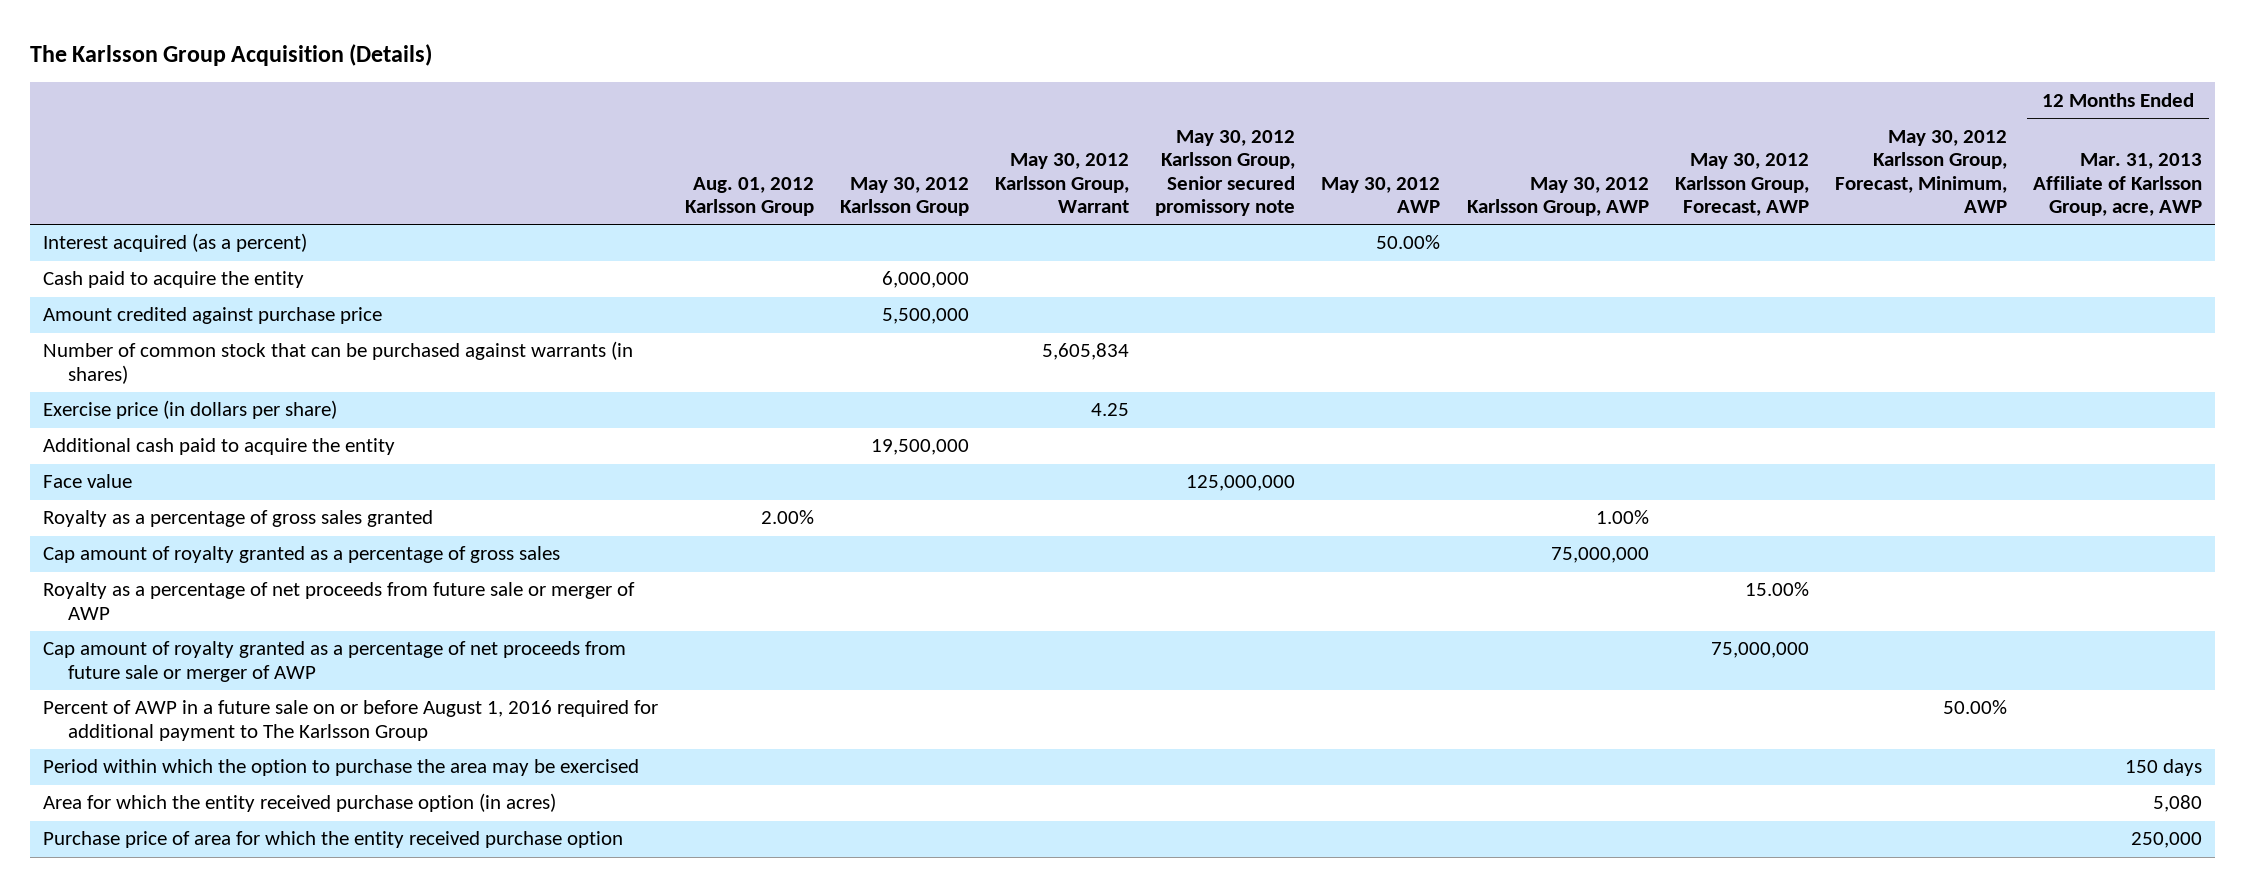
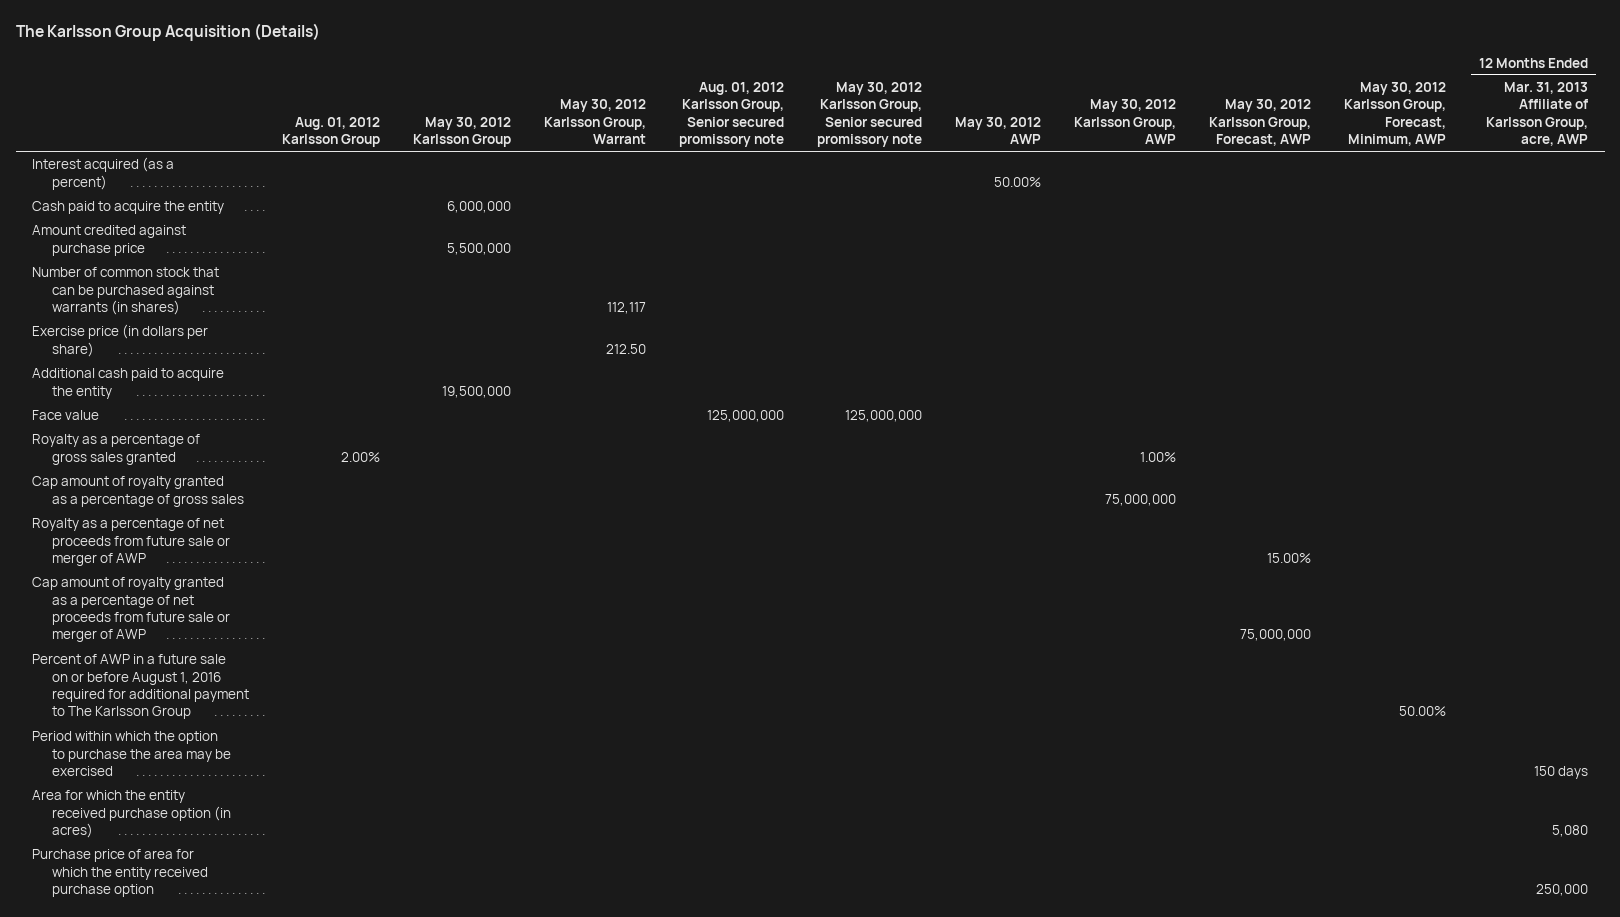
none -> [678,81,784,148] Aug. 01, 2012 Karlsson Group, Senior secured promissory note
[1041,343,1129,361] 5,605,834 -> [606,301,646,314] 112,117
[1090,403,1129,417] 4.25 -> [605,343,646,354] 212.50

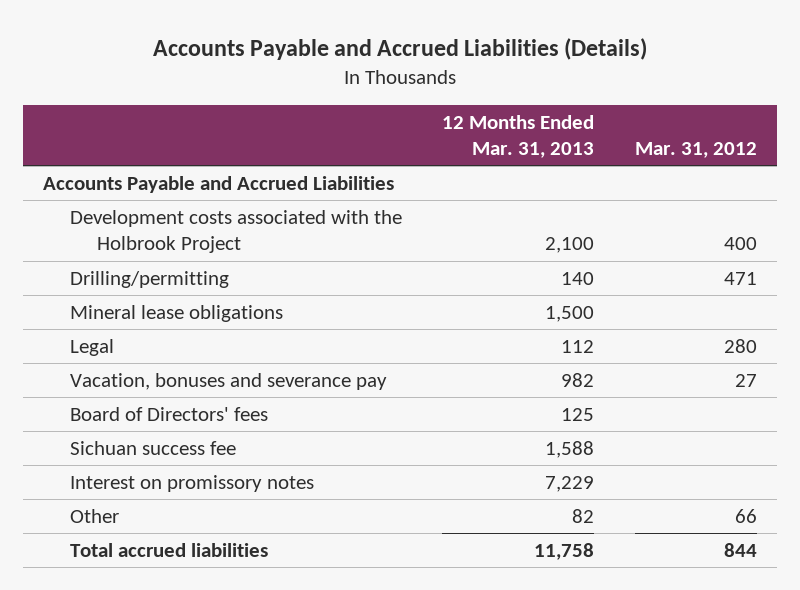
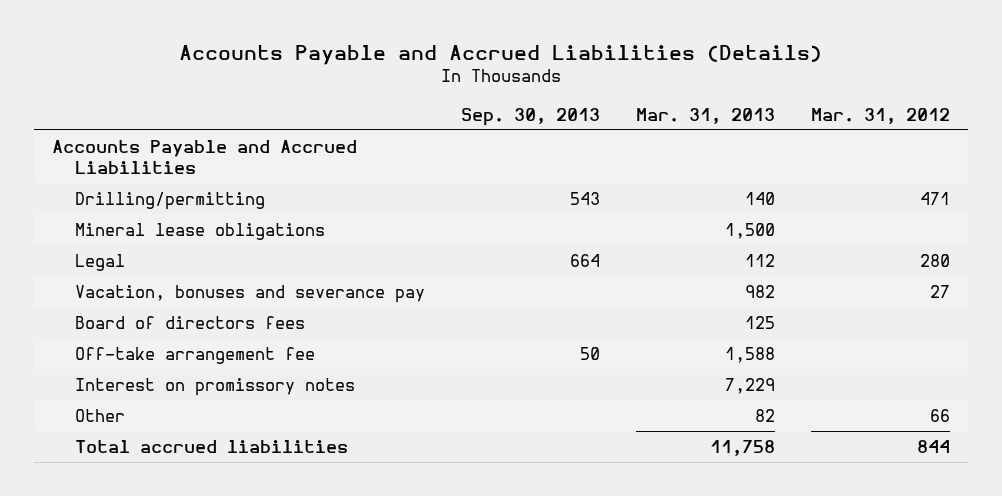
[442,114,595,159] 12 Months Ended Mar. 31, 2013 -> none
none -> [461,107,601,126] Sep. 30, 2013
none -> [636,107,776,124] Mar. 31, 2013
[69,209,402,254] Development costs associated with the Holbrook Project -> none
[69,440,236,455] Sichuan success fee -> none
[69,406,268,421] Board of Directors' fees -> [74,315,305,329] Board of directors fees
none -> [74,346,315,364] Off-take arrangement fee

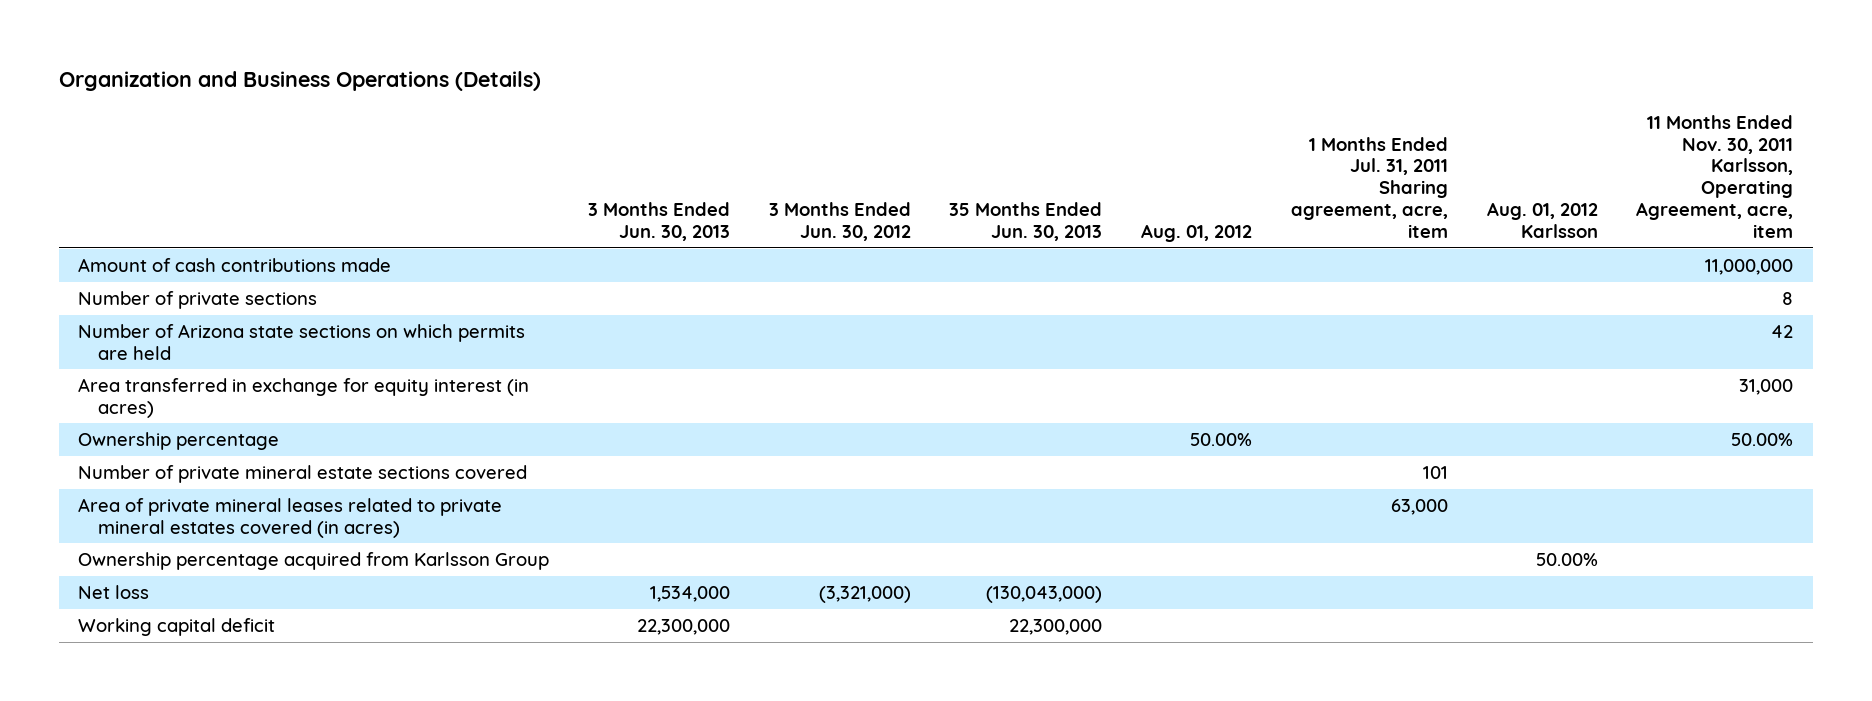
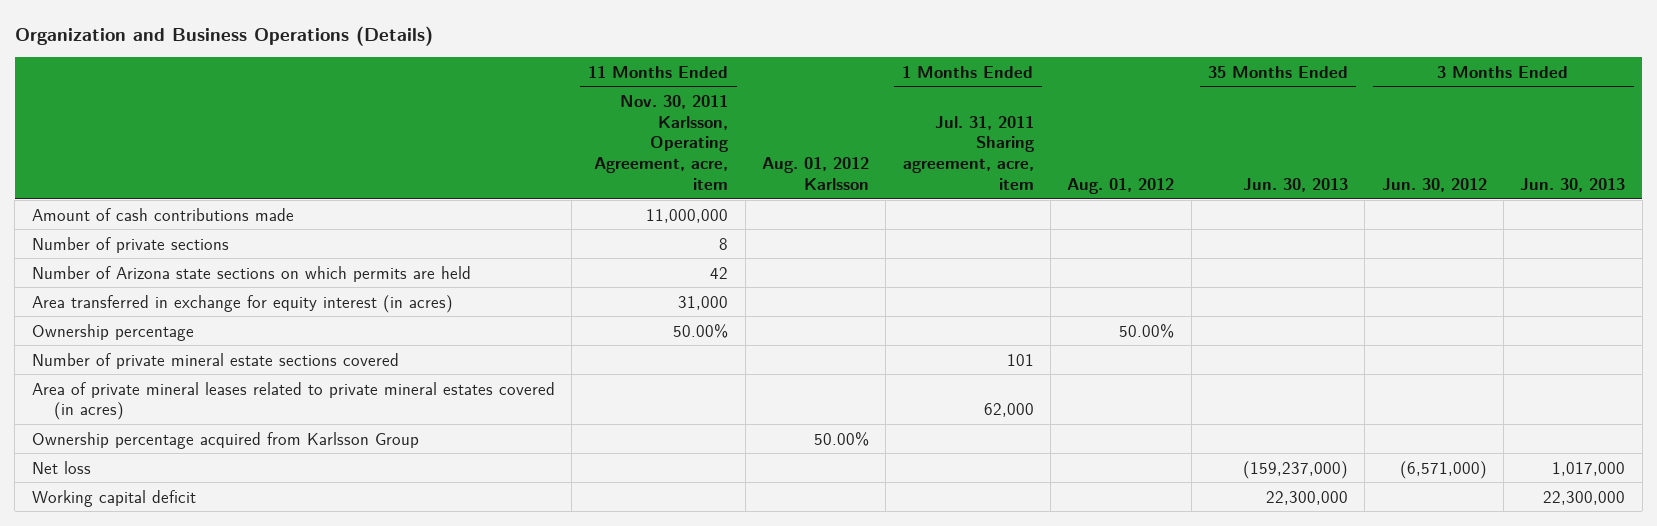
[1390,498,1448,515] 63,000 -> [983,403,1034,418] 62,000
[649,585,730,602] 1,534,000 -> [1552,461,1626,476] 1,017,000
[818,585,911,603] (3,321,000) -> [1399,460,1487,479] (6,571,000)
[986,585,1103,603] (130,043,000) -> [1242,460,1348,479] (159,237,000)

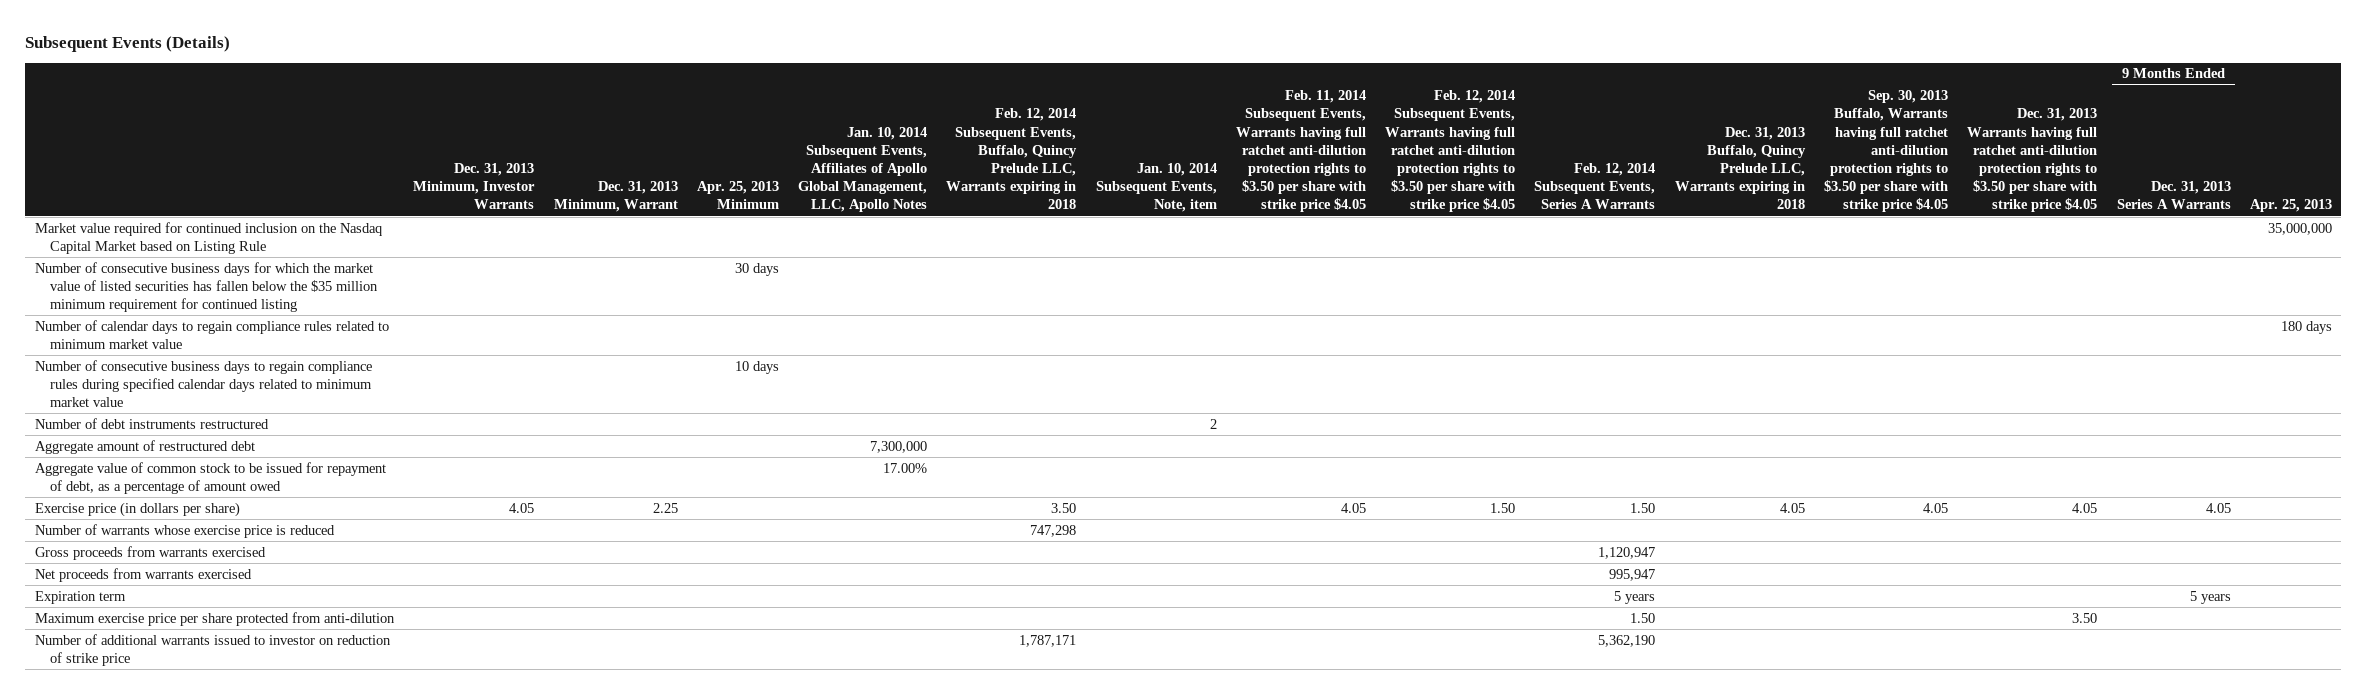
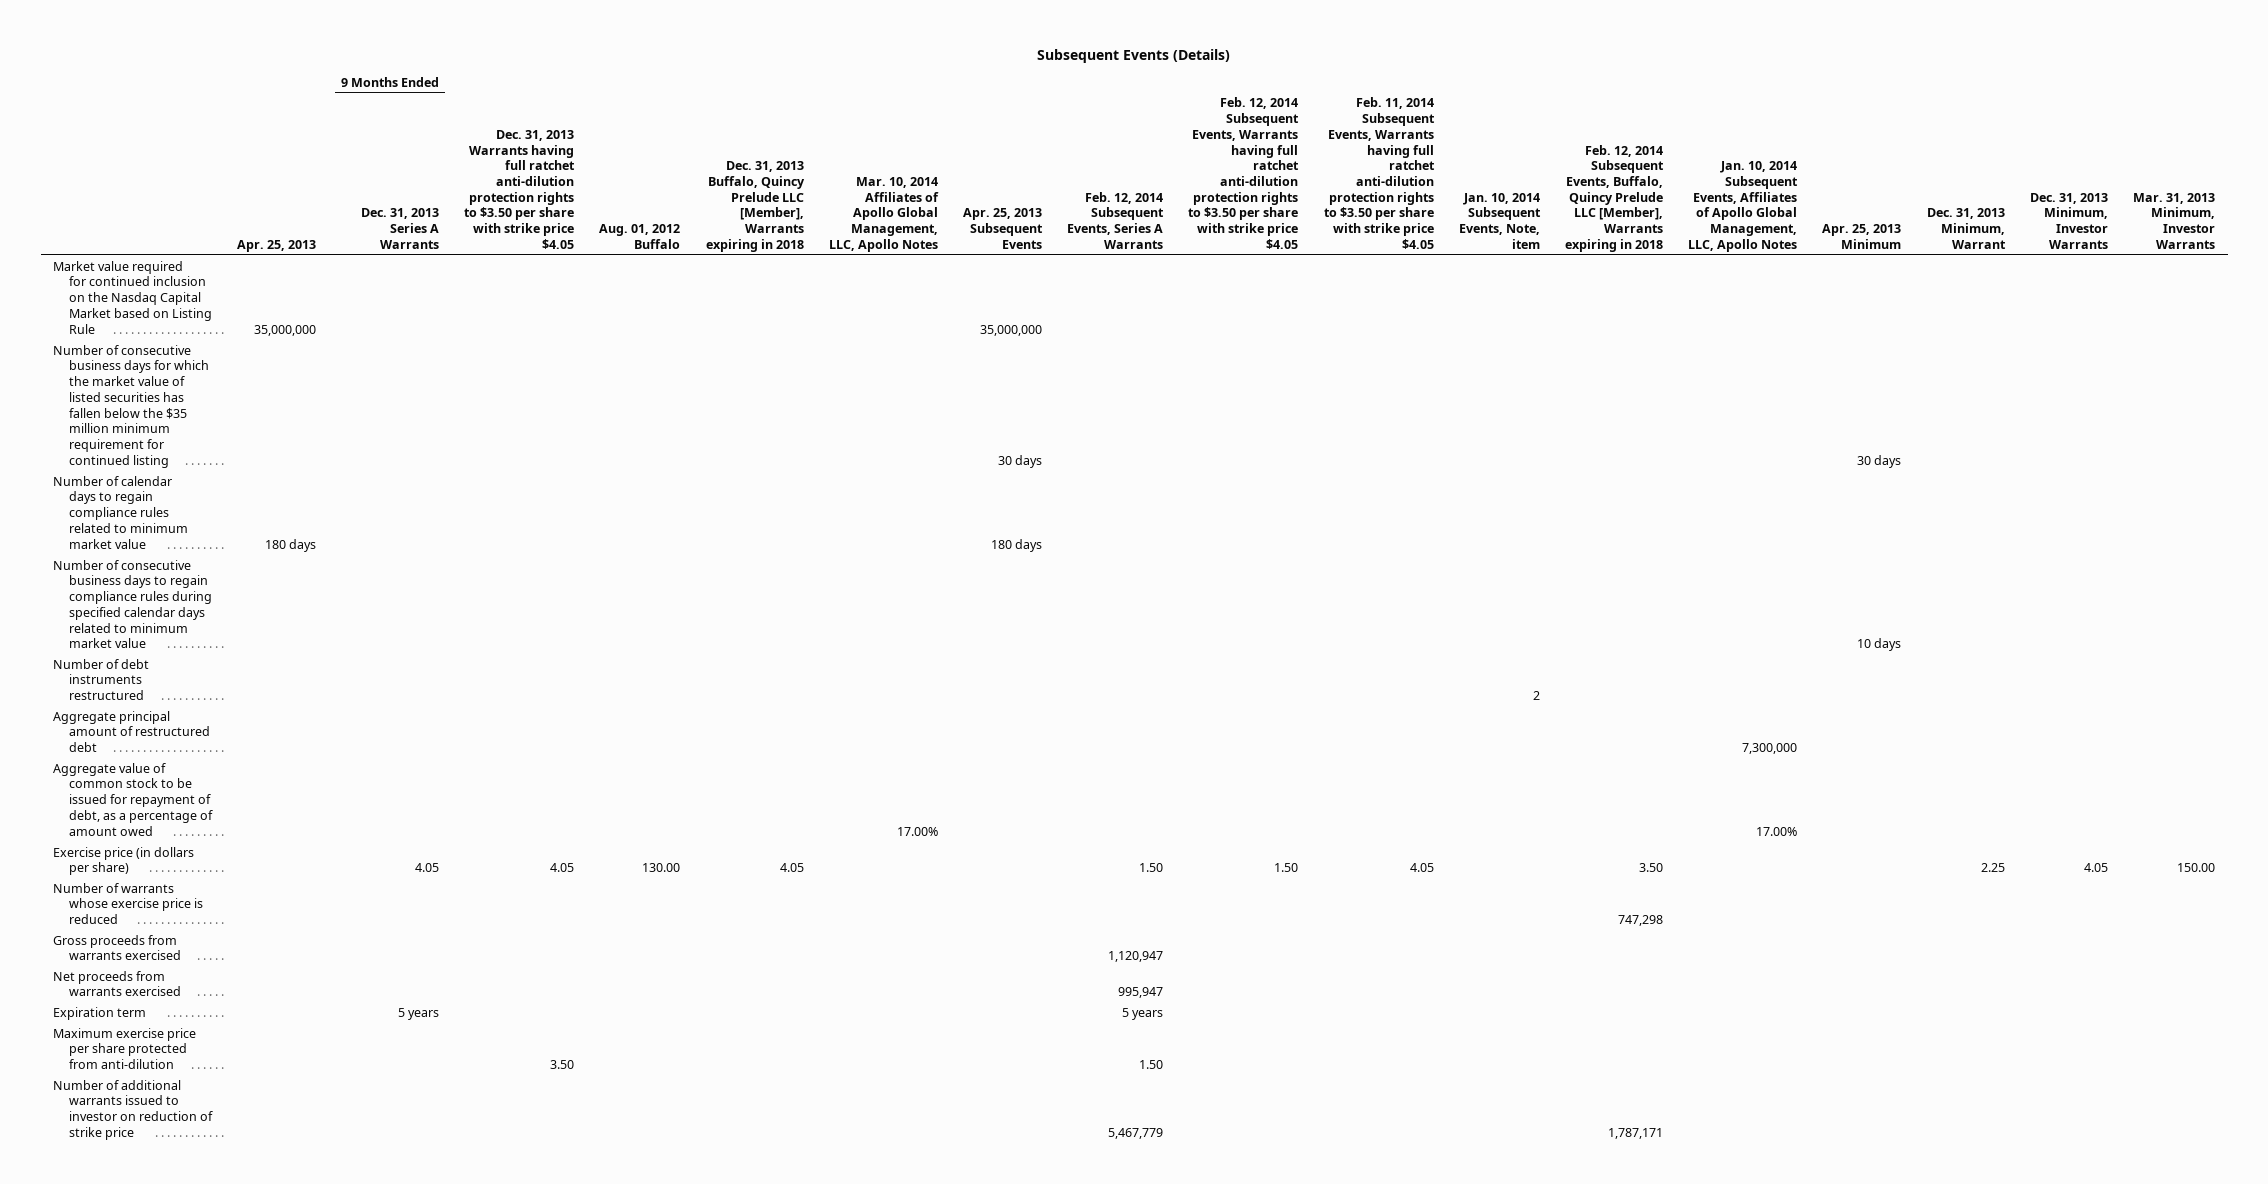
[946,108,1078,210] Feb. 12, 2014 Subsequent Events, Buffalo, Quincy Prelude LLC, Warrants expiring in 2018 -> none
[1674,126,1806,210] Dec. 31, 2013 Buffalo, Quincy Prelude LLC, Warrants expiring in 2018 -> none
[1823,90,1948,213] Sep. 30, 2013 Buffalo, Warrants having full ratchet anti-dilution protection rights to $3.50 per share with strike price $4.05 -> none
none -> [599,224,681,249] Aug. 01, 2012 Buffalo
none -> [705,161,805,252] Dec. 31, 2013 Buffalo, Quincy Prelude LLC [Member], Warrants expiring in 2018
none -> [828,176,939,252] Mar. 10, 2014 Affiliates of Apollo Global Management, LLC, Apollo Notes
none -> [963,208,1044,249] Apr. 25, 2013 Subsequent Events
none -> [1564,144,1664,252] Feb. 12, 2014 Subsequent Events, Buffalo, Quincy Prelude LLC [Member], Warrants expiring in 2018
none -> [2132,192,2215,249] Mar. 31, 2013 Minimum, Investor Warrants
[34,439,255,454] Aggregate amount of restructured debt -> [53,710,210,753] Aggregate principal amount of restructured debt
[1598,634,1656,647] 5,362,190 -> [1108,1127,1164,1139] 5,467,779

